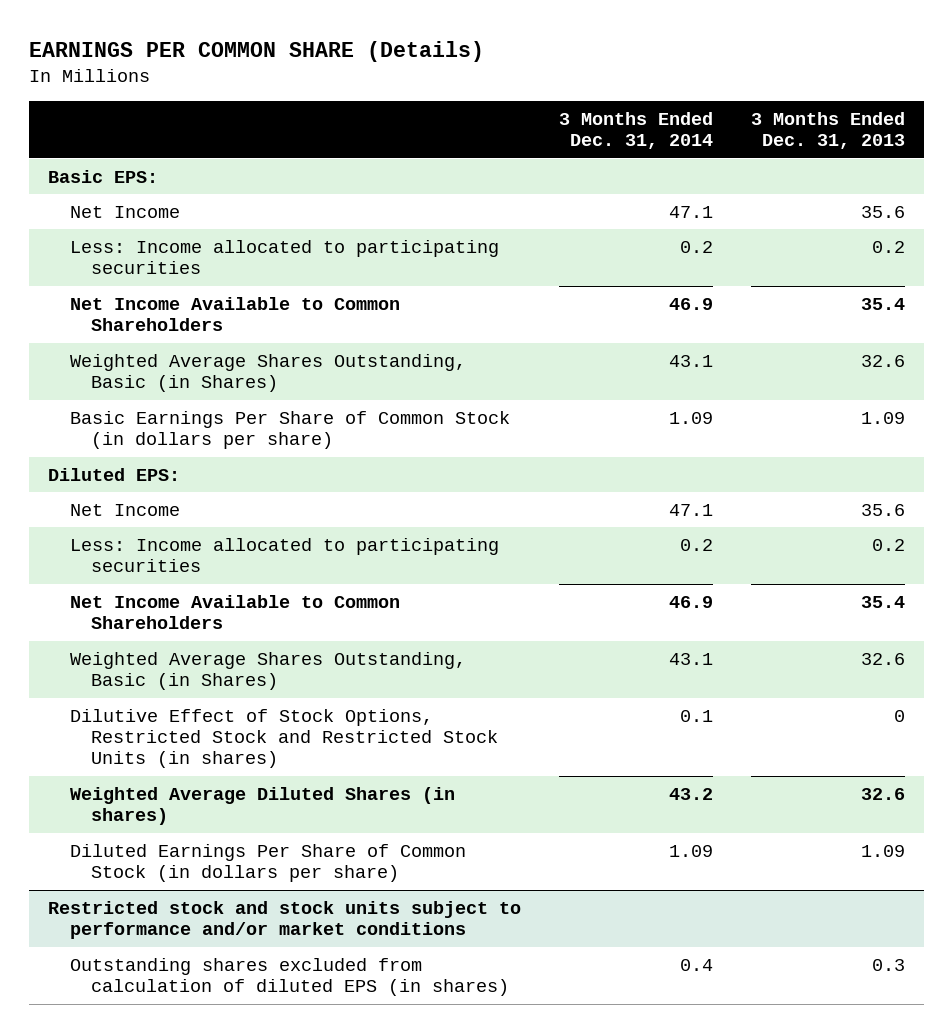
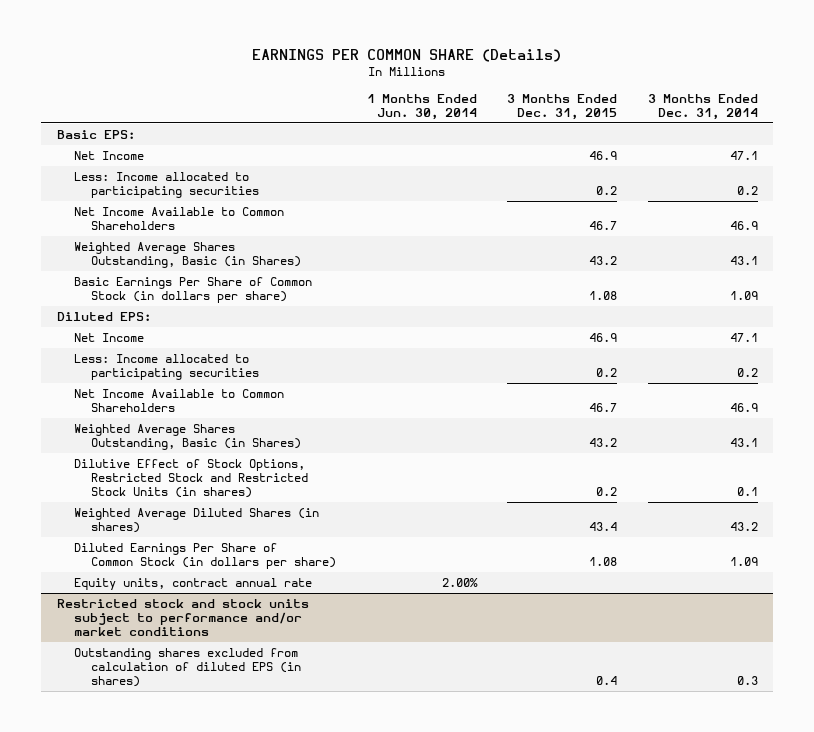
[750,111,905,150] 3 Months Ended Dec. 31, 2013 -> none
none -> [366,93,477,121] 1 Months Ended Jun. 30, 2014
none -> [507,93,618,121] 3 Months Ended Dec. 31, 2015
none -> [73,577,312,590] Equity units, contract annual rate
[679,958,713,971] 0.4 -> [736,676,758,686] 0.3

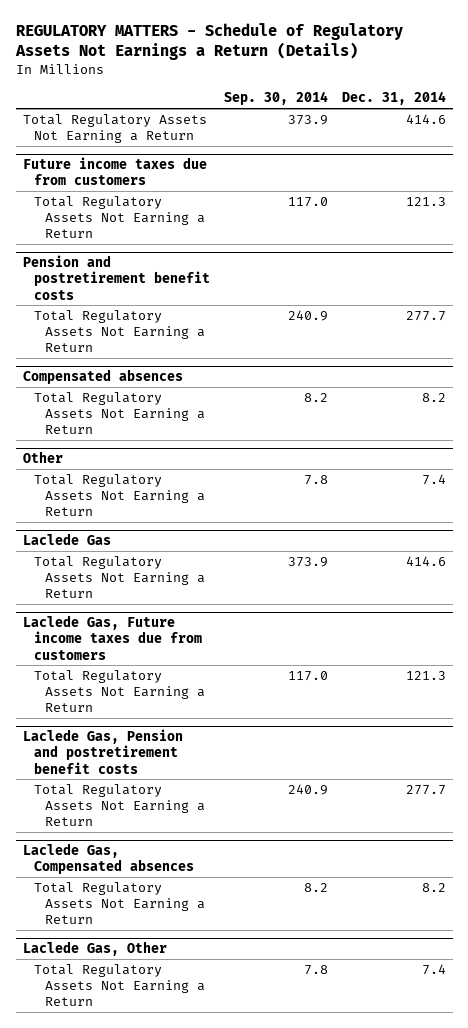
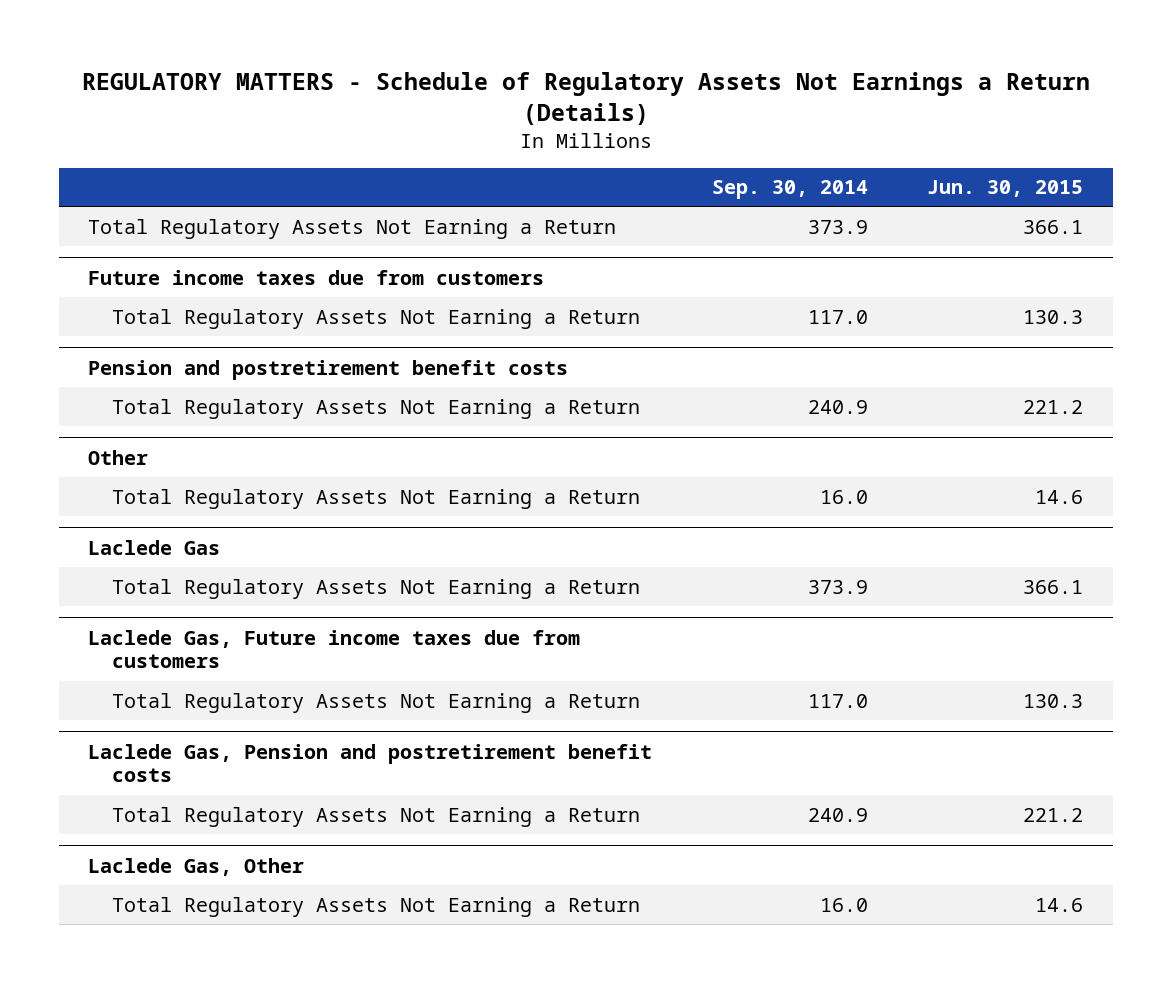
[341,91,446,106] Dec. 31, 2014 -> none
none -> [927,180,1084,198] Jun. 30, 2015
[22,369,183,385] Compensated absences -> none
[33,392,205,435] Total Regulatory Assets Not Earning a Return -> none
[303,475,328,486] 7.8 -> [819,489,868,504] 16.0
[22,843,194,875] Laclede Gas, Compensated absences -> none
[33,882,205,925] Total Regulatory Assets Not Earning a Return -> none
[303,965,328,976] 7.8 -> [819,897,868,912] 16.0

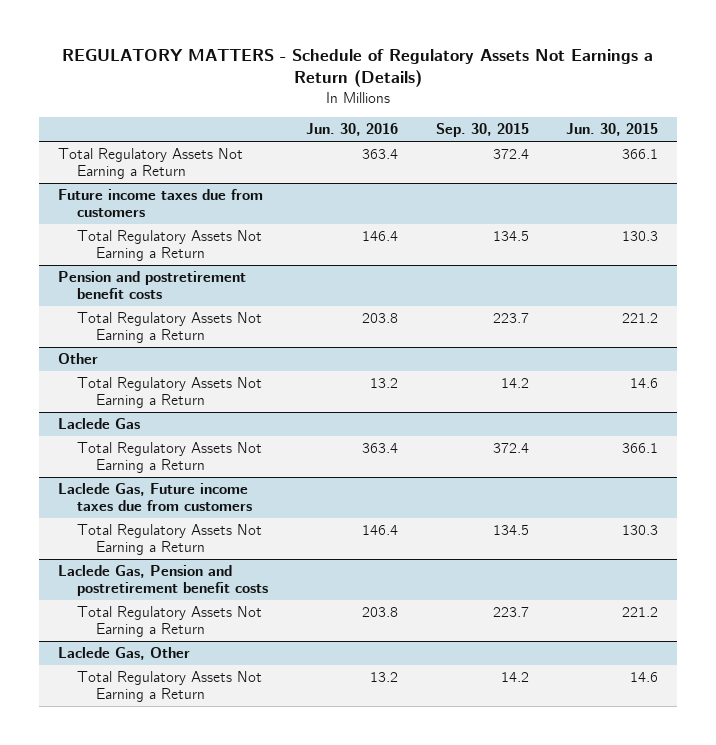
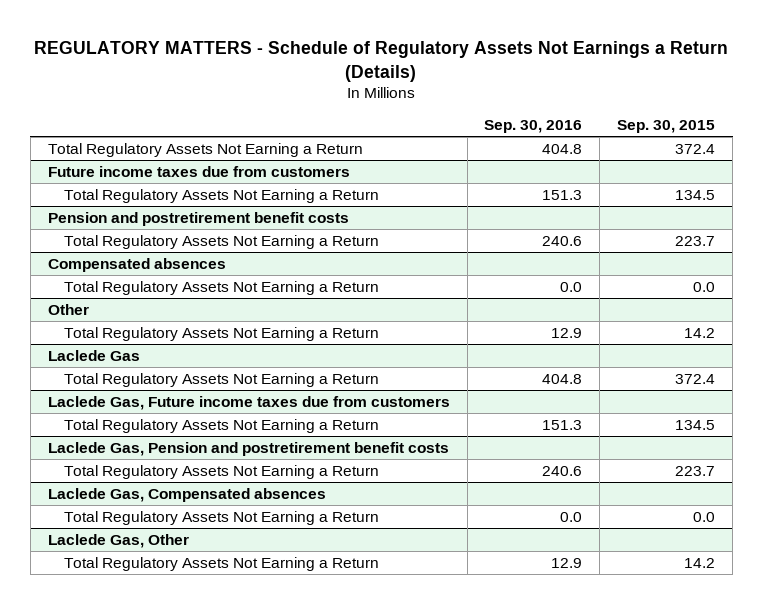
[305,123,398,137] Jun. 30, 2016 -> none
[566,123,659,137] Jun. 30, 2015 -> none
none -> [484,120,583,134] Sep. 30, 2016
none -> [47,257,226,272] Compensated absences
none -> [63,280,379,295] Total Regulatory Assets Not Earning a Return
none -> [47,487,326,502] Laclede Gas, Compensated absences
none -> [63,510,379,525] Total Regulatory Assets Not Earning a Return

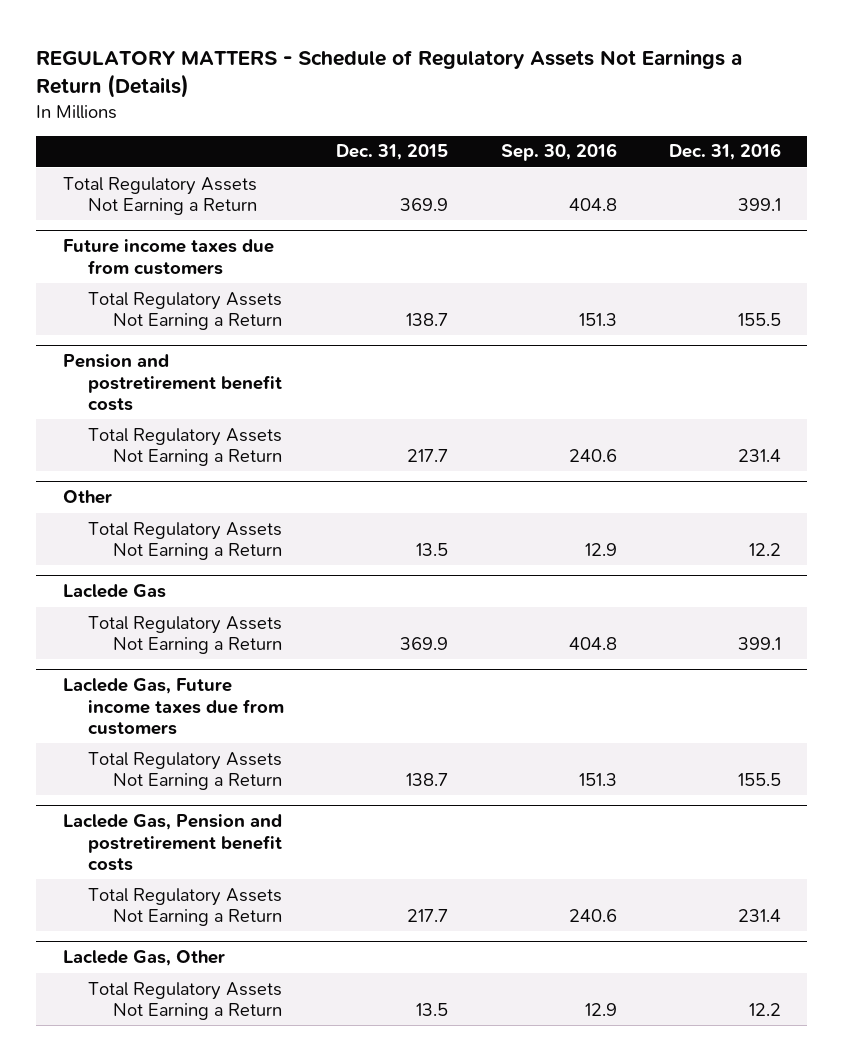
[617,120,716,134] Sep. 30, 2015 -> none
none -> [336,144,449,161] Dec. 31, 2015
none -> [669,143,782,161] Dec. 31, 2016
[47,257,226,272] Compensated absences -> none
[63,280,379,295] Total Regulatory Assets Not Earning a Return -> none
[47,487,326,502] Laclede Gas, Compensated absences -> none
[63,510,379,525] Total Regulatory Assets Not Earning a Return -> none

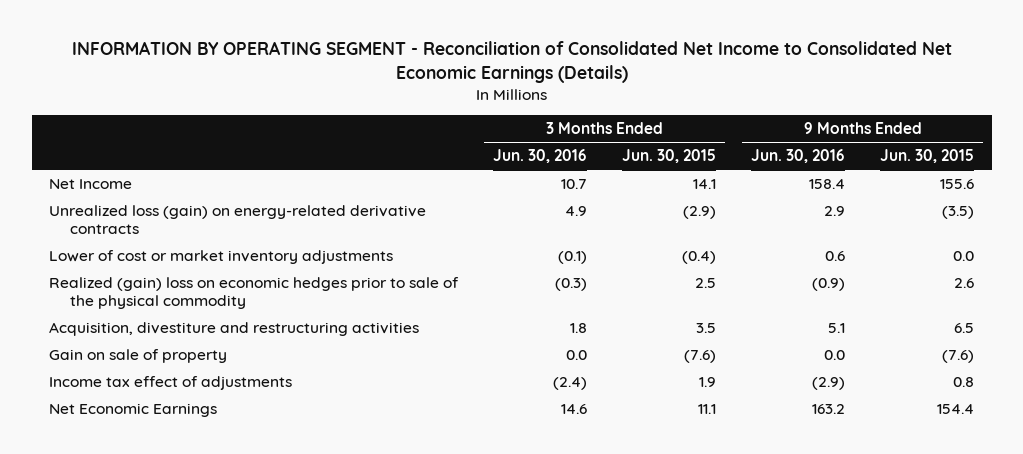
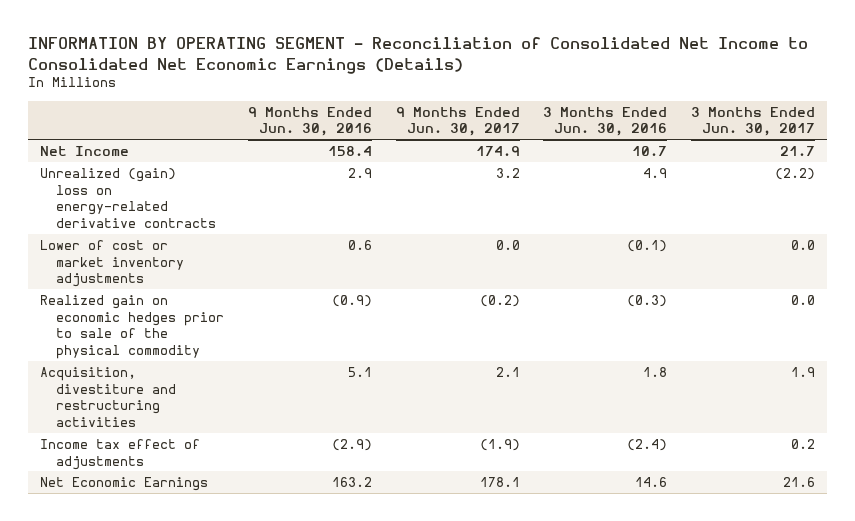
[622,149,717,164] Jun. 30, 2015 -> none
[880,149,975,164] Jun. 30, 2015 -> none
none -> [395,106,520,137] 9 Months Ended Jun. 30, 2017
none -> [691,106,816,137] 3 Months Ended Jun. 30, 2017
[49,205,427,235] Unrealized loss (gain) on energy-related derivative contracts -> [40,167,217,229] Unrealized (gain) loss on energy-related derivative contracts
[49,277,460,310] Realized (gain) loss on economic hedges prior to sale of the physical commodity -> [40,294,225,360] Realized gain on economic hedges prior to sale of the physical commodity
[49,349,228,364] Gain on sale of property -> none

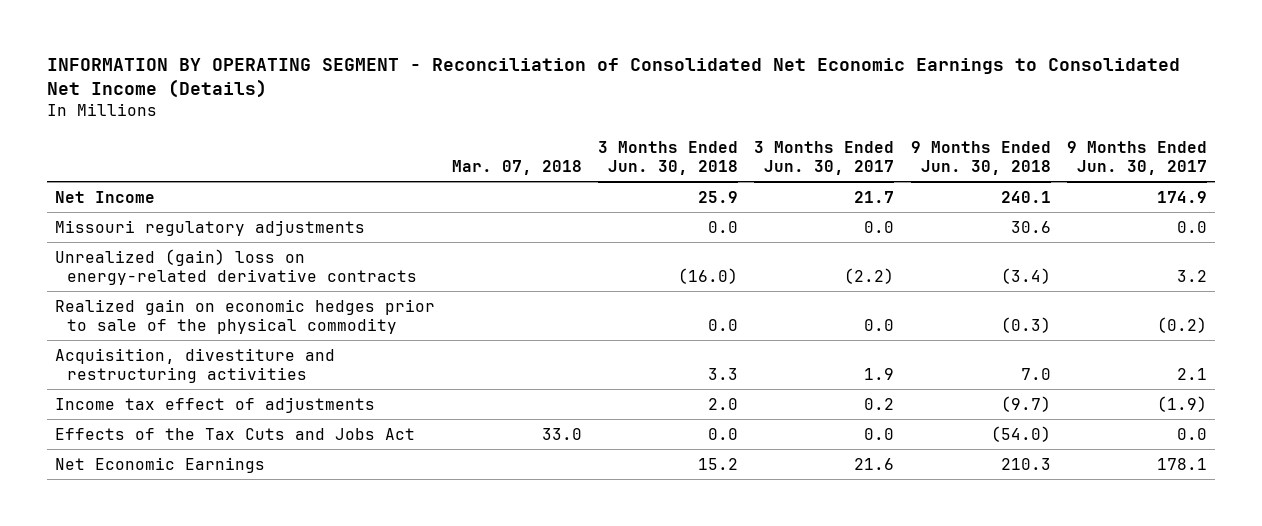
[28,37,809,74] INFORMATION BY OPERATING SEGMENT - Reconciliation of Consolidated Net Income to Consolidated Net Economic Earnings (Details) -> [47,58,1181,99] INFORMATION BY OPERATING SEGMENT - Reconciliation of Consolidated Net Economic Earnings to Consolidated Net Income (Details)
[248,106,373,137] 9 Months Ended Jun. 30, 2016 -> none
[543,106,668,137] 3 Months Ended Jun. 30, 2016 -> none
none -> [451,160,582,176] Mar. 07, 2018
none -> [598,140,739,176] 3 Months Ended Jun. 30, 2018
none -> [910,140,1051,176] 9 Months Ended Jun. 30, 2018
none -> [55,219,366,236] Missouri regulatory adjustments
[40,239,185,288] Lower of cost or market inventory adjustments -> none
none -> [55,427,416,440] Effects of the Tax Cuts and Jobs Act

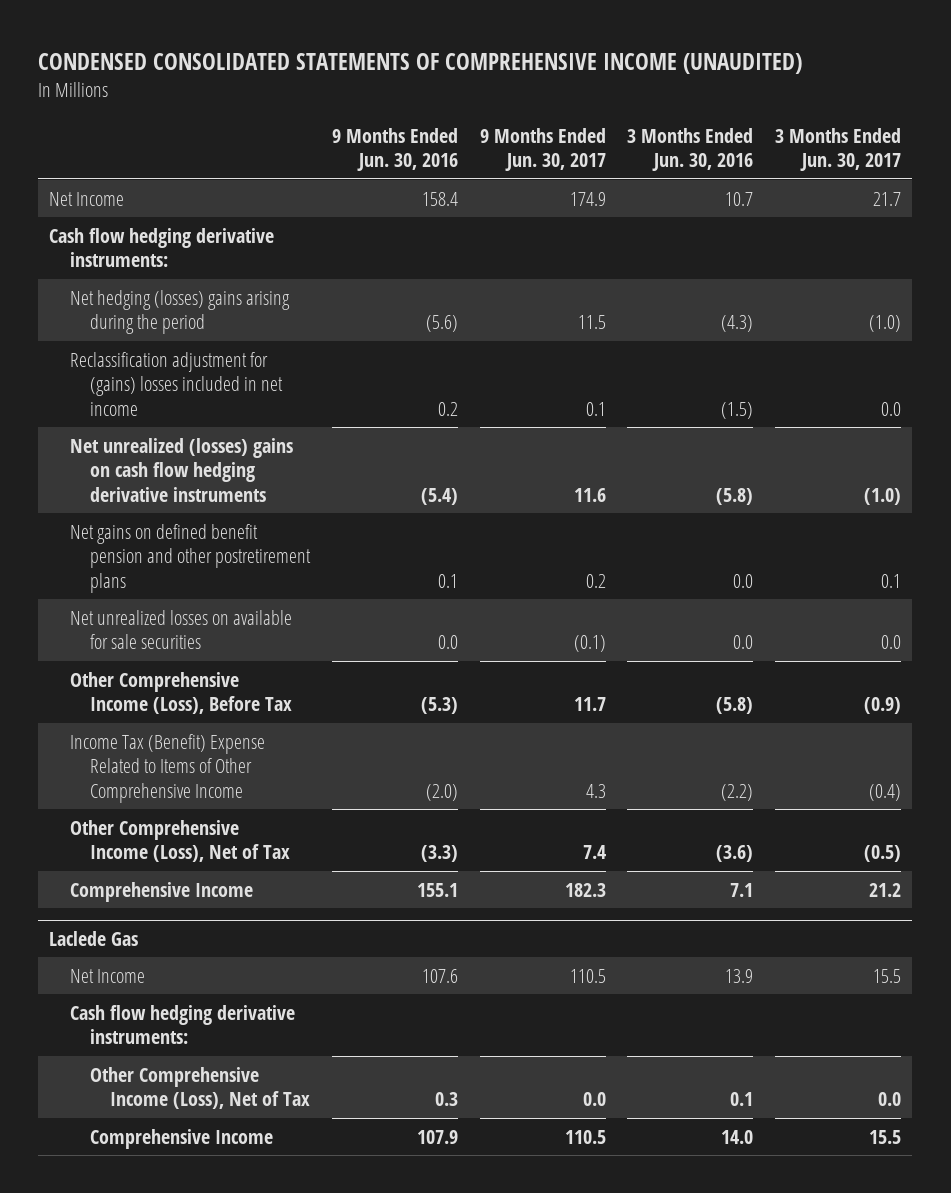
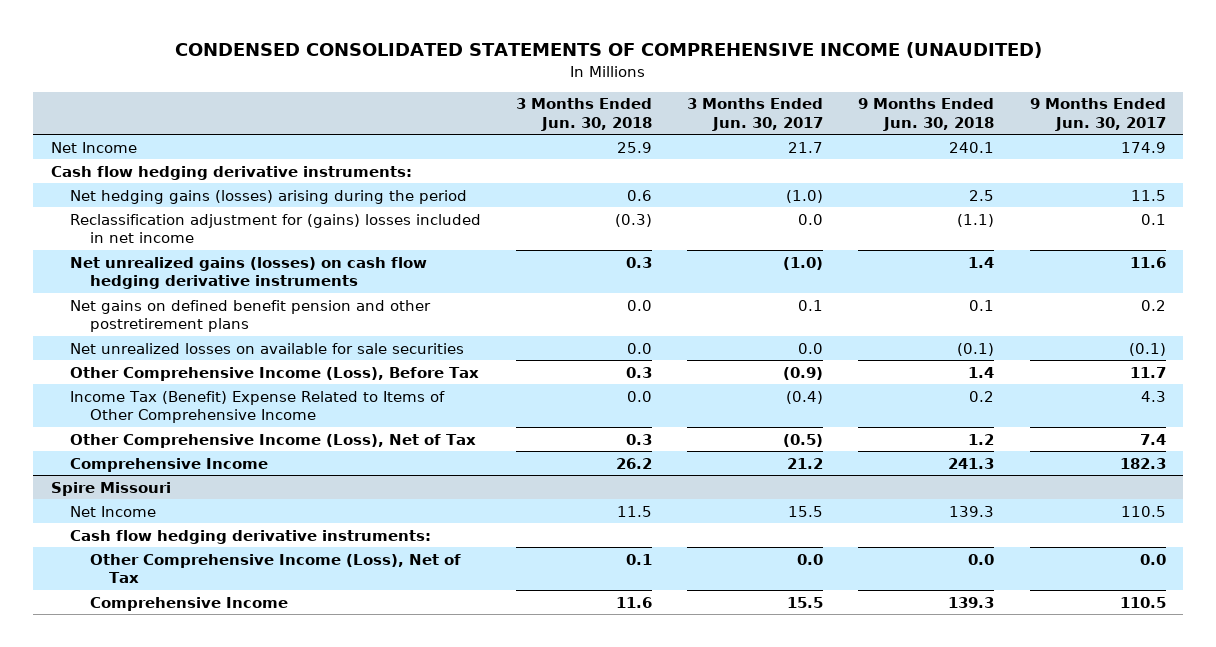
[331,128,458,172] 9 Months Ended Jun. 30, 2016 -> none
[627,128,754,172] 3 Months Ended Jun. 30, 2016 -> none
none -> [516,98,653,131] 3 Months Ended Jun. 30, 2018
none -> [858,98,995,131] 9 Months Ended Jun. 30, 2018
[69,289,290,335] Net hedging (losses) gains arising during the period -> [70,189,468,204] Net hedging gains (losses) arising during the period
[69,437,293,502] Net unrealized (losses) gains on cash flow hedging derivative instruments -> [70,256,428,289] Net unrealized gains (losses) on cash flow hedging derivative instruments
[49,930,139,946] Laclede Gas -> none
none -> [50,481,171,496] Spire Missouri

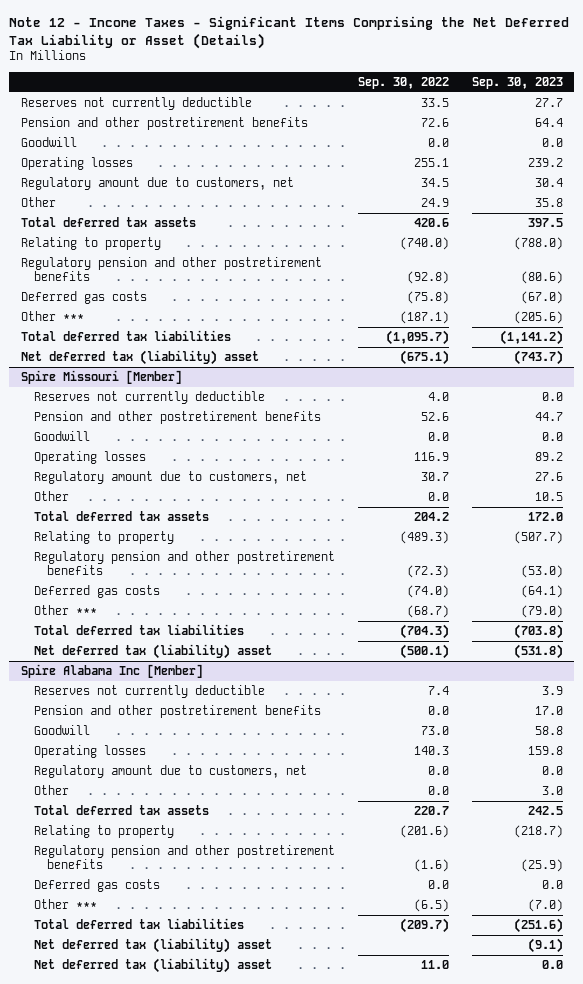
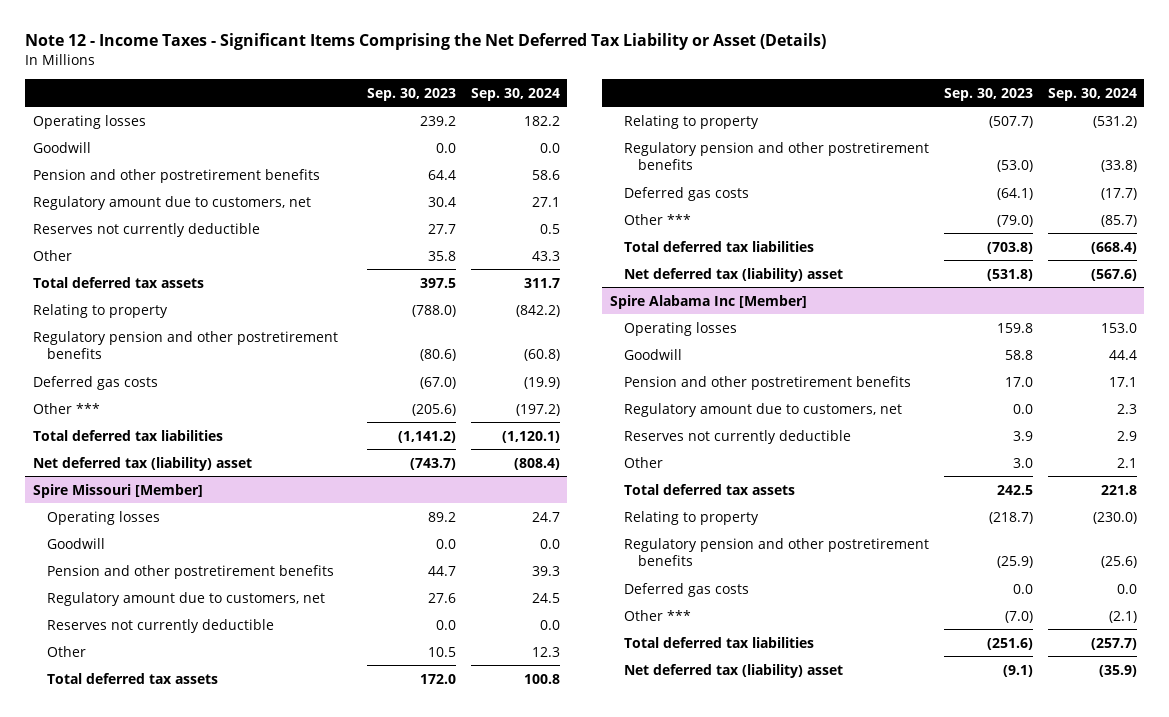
[357,76,449,89] Sep. 30, 2022 -> none
none -> [470,87,560,101] Sep. 30, 2024
[20,137,77,148] Goodwill -> [32,141,91,153] Goodwill
[20,117,308,131] Pension and other postretirement benefits -> [32,168,320,183] Pension and other postretirement benefits
[20,97,252,111] Reserves not currently deductible -> [32,222,260,237] Reserves not currently deductible
[33,431,90,442] Goodwill -> [46,537,105,549] Goodwill
[33,411,321,425] Pension and other postretirement benefits -> [46,564,334,579] Pension and other postretirement benefits
[33,391,265,405] Reserves not currently deductible -> [46,618,274,633] Reserves not currently deductible
[33,725,90,736] Goodwill -> [623,348,682,360] Goodwill
[33,705,321,719] Pension and other postretirement benefits -> [623,375,911,390] Pension and other postretirement benefits
[33,685,265,699] Reserves not currently deductible -> [623,429,851,444] Reserves not currently deductible
[33,958,272,974] Net deferred tax (liability) asset -> none

